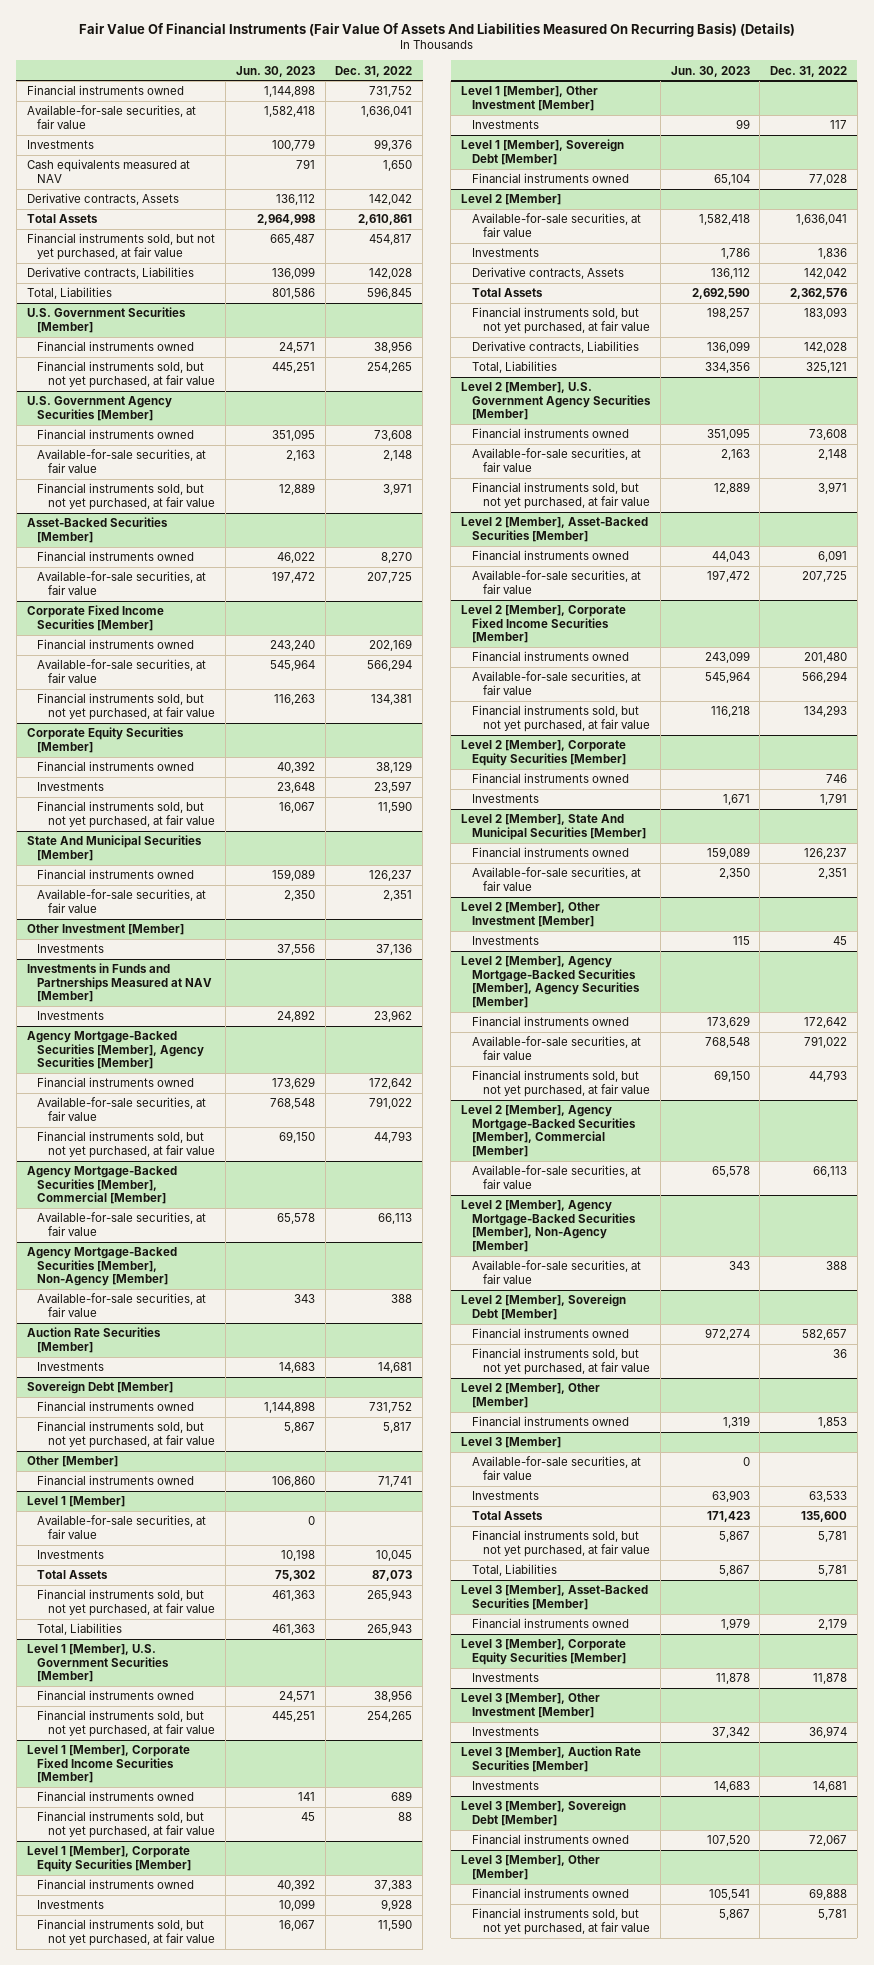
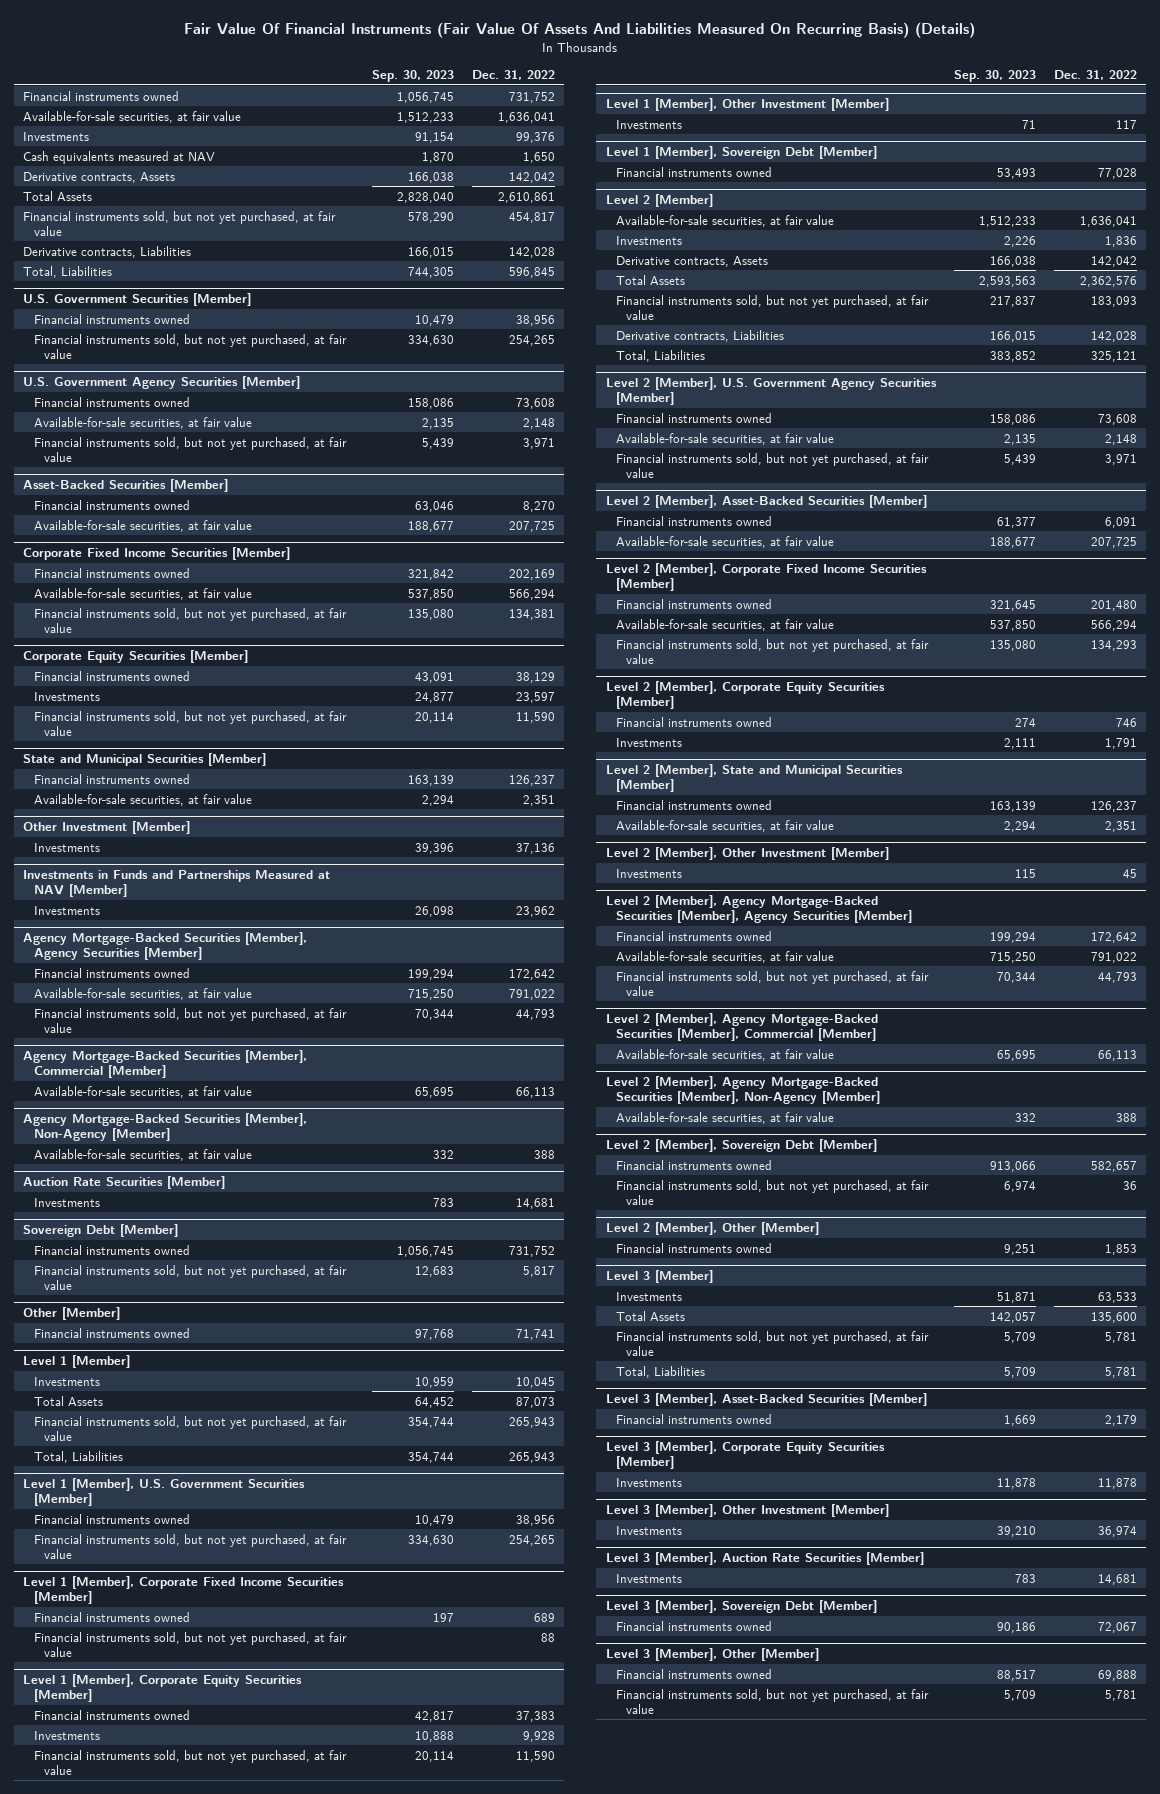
[235,65,315,77] Jun. 30, 2023 -> none
none -> [371,70,454,83] Sep. 30, 2023
[26,835,202,861] State And Municipal Securities [Member] -> [23,753,267,767] State and Municipal Securities [Member]
[37,1515,207,1539] Available-for-sale securities, at fair value -> none
[461,814,647,840] Level 2 [Member], State And Municipal Securities [Member] -> [605,764,903,793] Level 2 [Member], State and Municipal Securities [Member]
[472,1456,642,1480] Available-for-sale securities, at fair value -> none

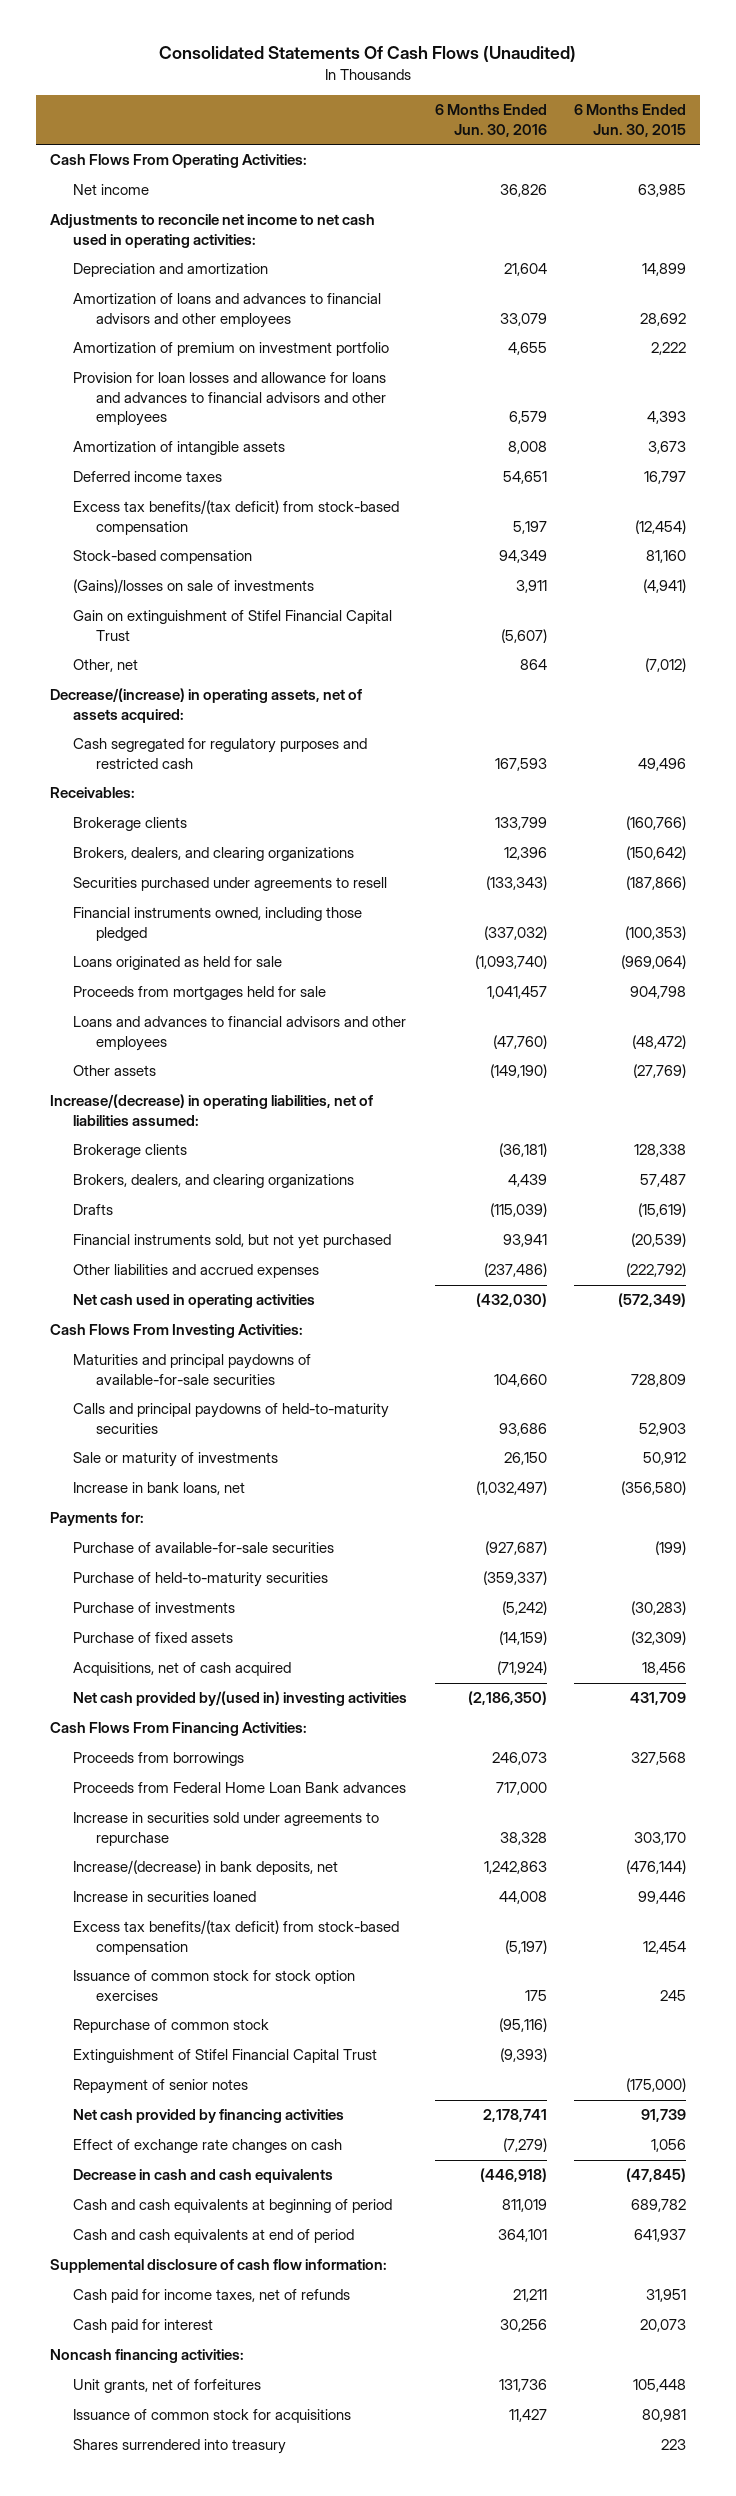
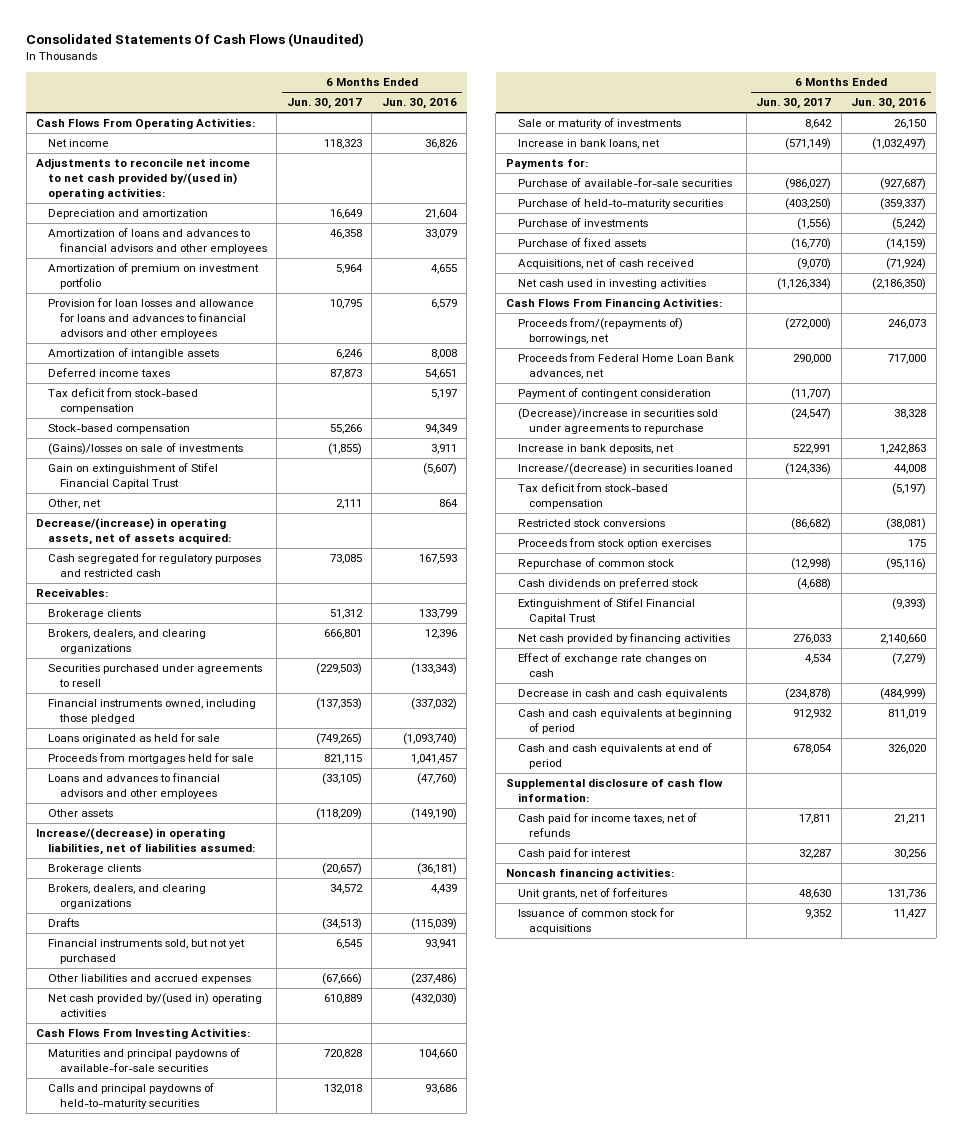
[574,104,687,137] 6 Months Ended Jun. 30, 2015 -> none
none -> [286,98,362,110] Jun. 30, 2017
[49,214,375,248] Adjustments to reconcile net income to net cash used in operating activities: -> [36,158,251,199] Adjustments to reconcile net income to net cash provided by/(used in) operating activities:
[72,500,399,535] Excess tax benefits/(tax deficit) from stock-based compensation -> [47,388,198,414] Tax deficit from stock-based compensation
[72,1294,315,1309] Net cash used in operating activities -> [47,993,262,1017] Net cash provided by/(used in) operating activities
[72,1662,291,1677] Acquisitions, net of cash acquired -> [517,258,694,270] Acquisitions, net of cash received
[72,1691,407,1707] Net cash provided by/(used in) investing activities -> [517,279,706,290] Net cash used in investing activities
[72,1752,244,1767] Proceeds from borrowings -> [517,318,683,344] Proceeds from/(repayments of) borrowings, net
[72,1782,406,1794] Proceeds from Federal Home Loan Bank advances -> [517,353,734,379] Proceeds from Federal Home Loan Bank advances, net
none -> [517,388,711,400] Payment of contingent consideration
[72,1812,379,1846] Increase in securities sold under agreements to repurchase -> [517,408,718,434] (Decrease)/increase in securities sold under agreements to repurchase
[72,1860,338,1876] Increase/(decrease) in bank deposits, net -> [517,444,674,455] Increase in bank deposits, net
[72,1891,256,1903] Increase in securities loaned -> [517,463,733,476] Increase/(decrease) in securities loaned
[72,1920,399,1955] Excess tax benefits/(tax deficit) from stock-based compensation -> [517,483,668,509] Tax deficit from stock-based compensation
none -> [517,519,665,528] Restricted stock conversions
[72,1970,355,2001] Issuance of common stock for stock option exercises -> [517,538,711,550] Proceeds from stock option exercises
none -> [517,578,698,590] Cash dividends on preferred stock
[72,2079,248,2095] Repayment of senior notes -> none
[482,2109,547,2123] 2,178,741 -> [880,634,927,645] 2,140,660
[479,2168,547,2183] (446,918) -> [880,688,927,701] (484,999)
[497,2229,547,2243] 364,101 -> [888,744,927,755] 326,020
[72,2439,286,2455] Shares surrendered into treasury -> none

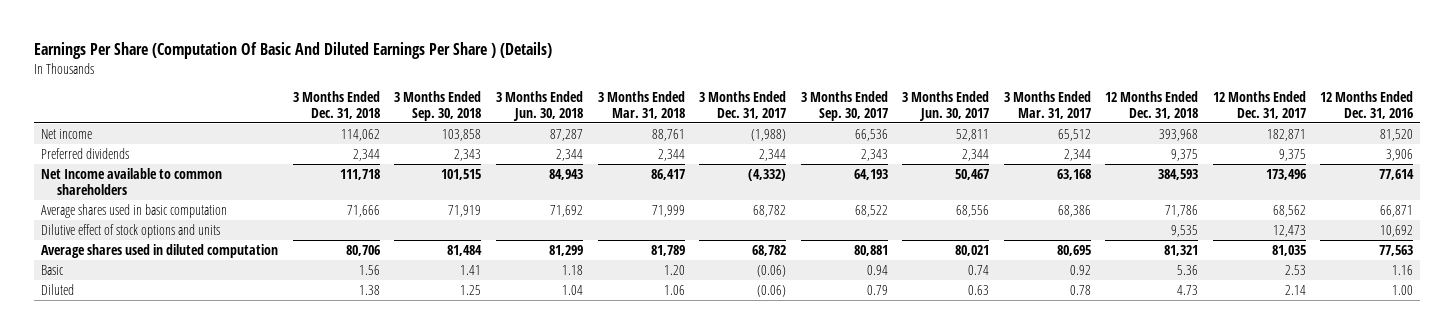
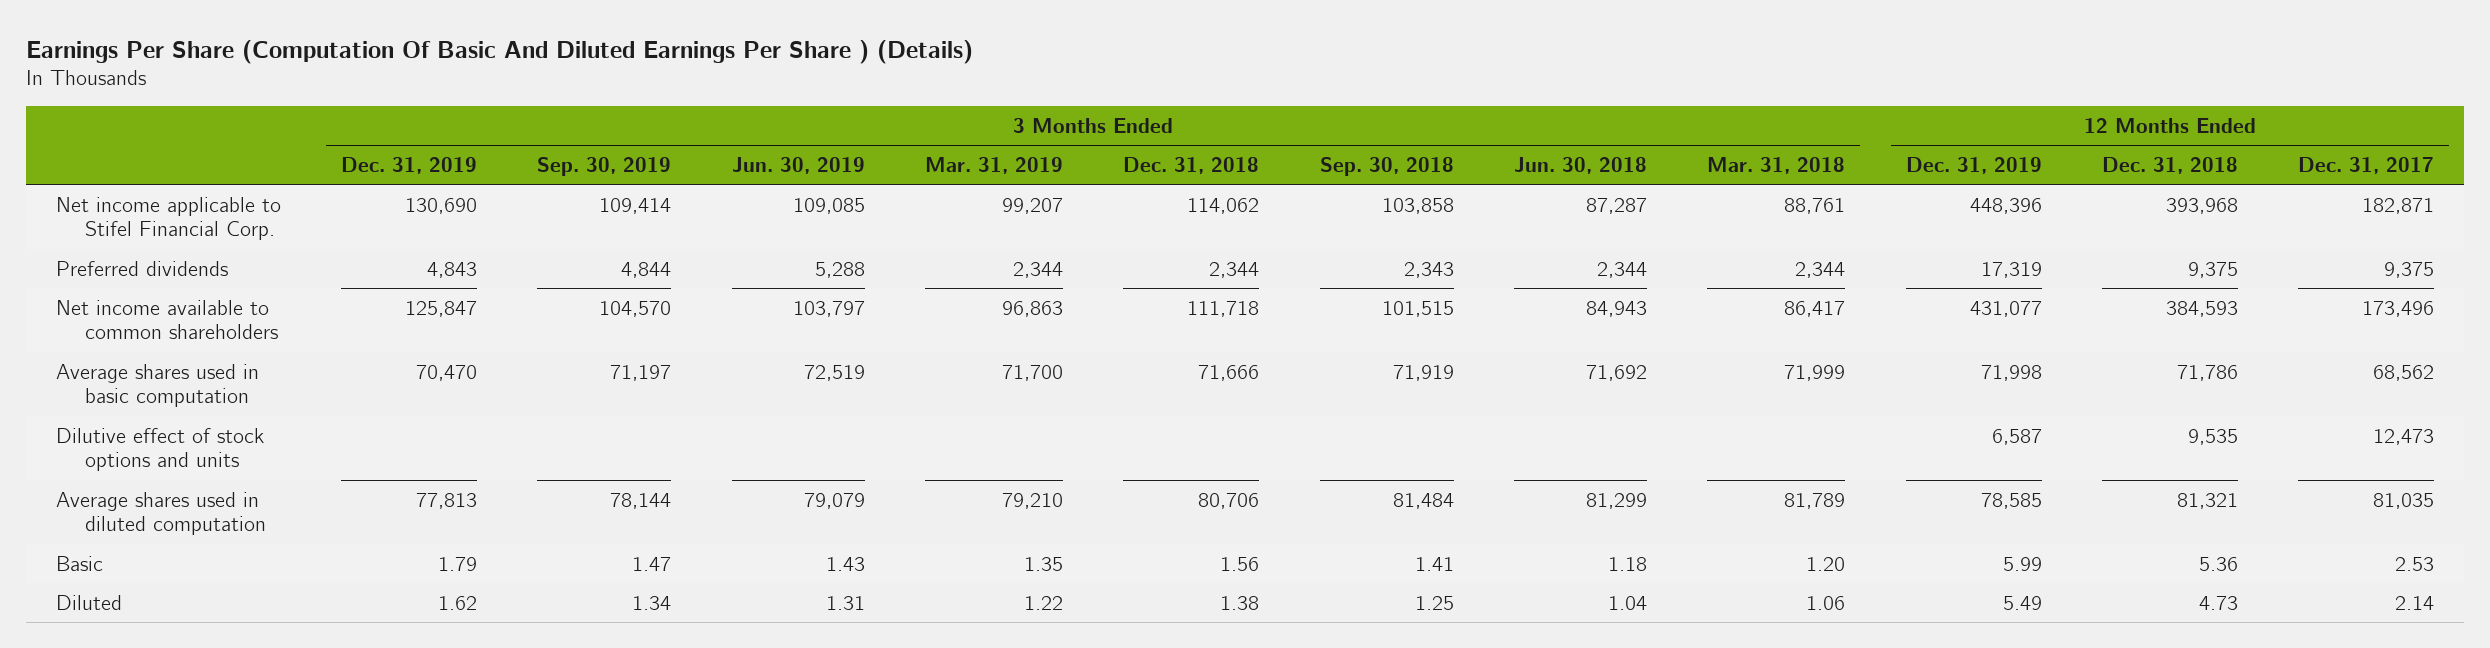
[699,90,787,119] 3 Months Ended Dec. 31, 2017 -> none
[800,90,888,121] 3 Months Ended Sep. 30, 2017 -> none
[902,90,990,121] 3 Months Ended Jun. 30, 2017 -> none
[1003,90,1091,119] 3 Months Ended Mar. 31, 2017 -> none
[1320,90,1414,119] 12 Months Ended Dec. 31, 2016 -> none
none -> [341,156,478,174] Dec. 31, 2019
none -> [537,156,672,176] Sep. 30, 2019
none -> [731,156,865,174] Jun. 30, 2019
none -> [925,156,1064,174] Mar. 31, 2019
none -> [1905,156,2042,174] Dec. 31, 2019
[41,128,93,139] Net income -> [55,196,281,241] Net income applicable to Stifel Financial Corp.
[41,167,223,195] Net Income available to common shareholders -> [55,299,279,340] Net income available to common shareholders

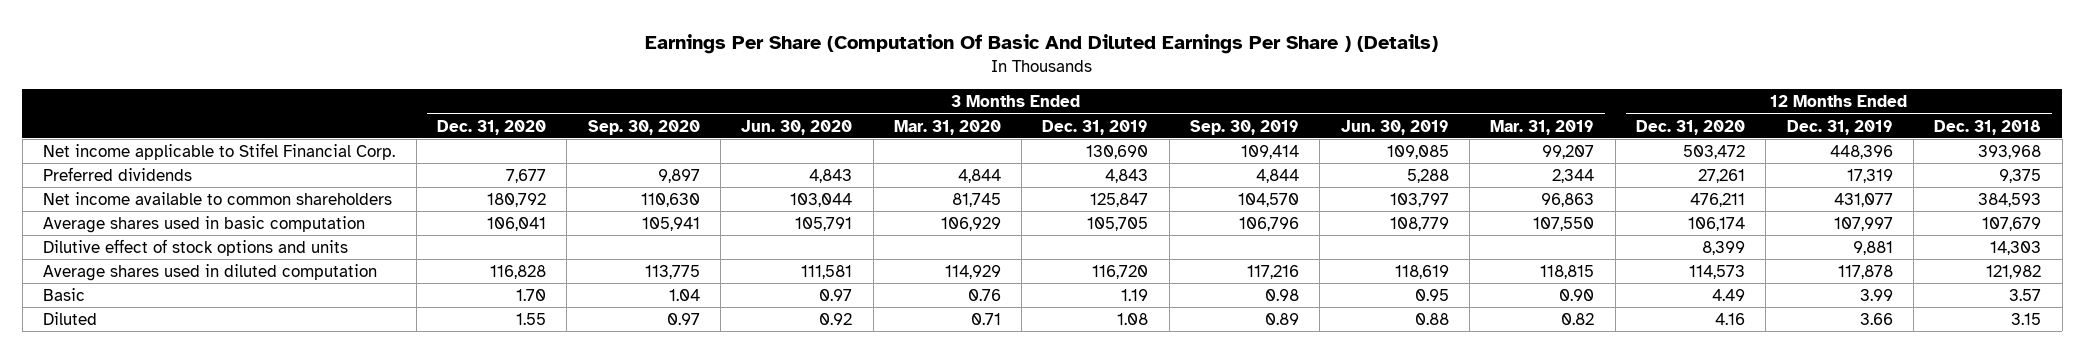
[1123,156,1260,174] Dec. 31, 2018 -> none
[1319,156,1454,176] Sep. 30, 2018 -> none
[1513,156,1647,174] Jun. 30, 2018 -> none
[1707,156,1846,174] Mar. 31, 2018 -> none
[2298,156,2435,174] Dec. 31, 2017 -> none
none -> [436,119,546,135] Dec. 31, 2020
none -> [587,119,700,135] Sep. 30, 2020
none -> [741,119,853,135] Jun. 30, 2020
none -> [893,119,1001,135] Mar. 31, 2020
none -> [1636,119,1746,135] Dec. 31, 2020
[416,364,478,381] 70,470 -> [1087,216,1149,231] 105,705
[610,364,672,381] 71,197 -> [1239,216,1300,231] 106,796
[803,364,865,381] 72,519 -> [1389,216,1449,231] 108,779
[1002,364,1064,381] 71,700 -> [1533,216,1595,231] 107,550
[1980,364,2042,381] 71,998 -> [1833,216,1893,231] 107,997
[2176,364,2238,381] 71,786 -> [1982,216,2042,231] 107,679
[1991,428,2042,445] 6,587 -> [1852,240,1893,255] 9,881
[2187,428,2238,445] 9,535 -> [1990,240,2042,255] 14,303
[416,492,478,509] 77,813 -> [1092,264,1149,279] 116,720
[610,492,672,509] 78,144 -> [1247,264,1300,279] 117,216
[803,492,865,509] 79,079 -> [1394,264,1449,279] 118,619
[1002,492,1064,509] 79,210 -> [1540,264,1595,279] 118,815
[1980,492,2042,509] 78,585 -> [1837,264,1893,279] 117,878
[2176,492,2238,509] 81,321 -> [1986,264,2042,279] 121,982
[438,556,478,571] 1.79 -> [1121,288,1149,301] 1.19
[632,556,672,571] 1.47 -> [1265,288,1300,301] 0.98
[825,556,865,571] 1.43 -> [1414,288,1449,301] 0.95
[1024,556,1064,571] 1.35 -> [1559,288,1595,301] 0.90
[2002,556,2042,571] 5.99 -> [1859,288,1893,301] 3.99
[2198,556,2238,571] 5.36 -> [2009,288,2042,301] 3.57
[438,595,478,610] 1.62 -> [1117,312,1149,325] 1.08
[632,595,672,610] 1.34 -> [1265,312,1300,325] 0.89
[825,595,865,610] 1.31 -> [1414,312,1449,325] 0.88
[1024,595,1064,610] 1.22 -> [1561,312,1595,325] 0.82
[2002,595,2042,610] 5.49 -> [1859,312,1893,325] 3.66
[2198,595,2238,610] 4.73 -> [2011,312,2042,325] 3.15

